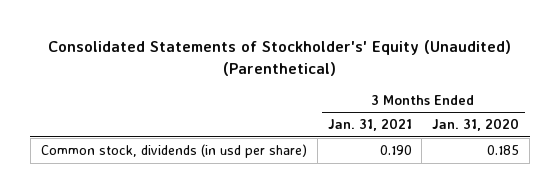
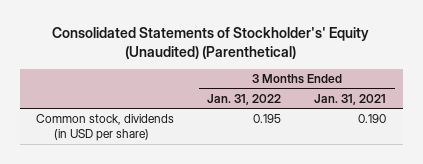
[432,118,520,132] Jan. 31, 2020 -> none
none -> [207,93,282,105] Jan. 31, 2022
[40,144,307,159] Common stock, dividends (in usd per share) -> [36,114,175,142] Common stock, dividends (in USD per share)

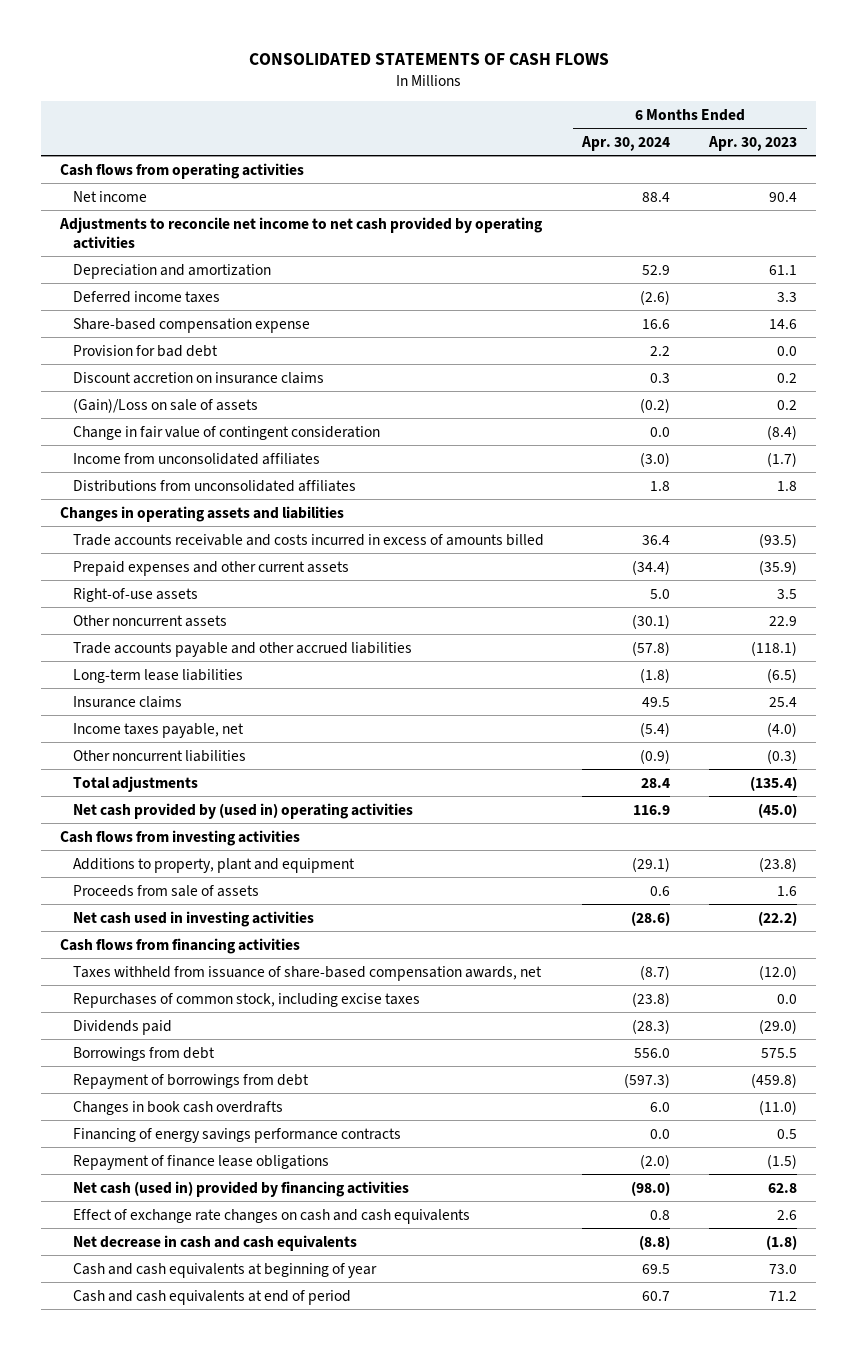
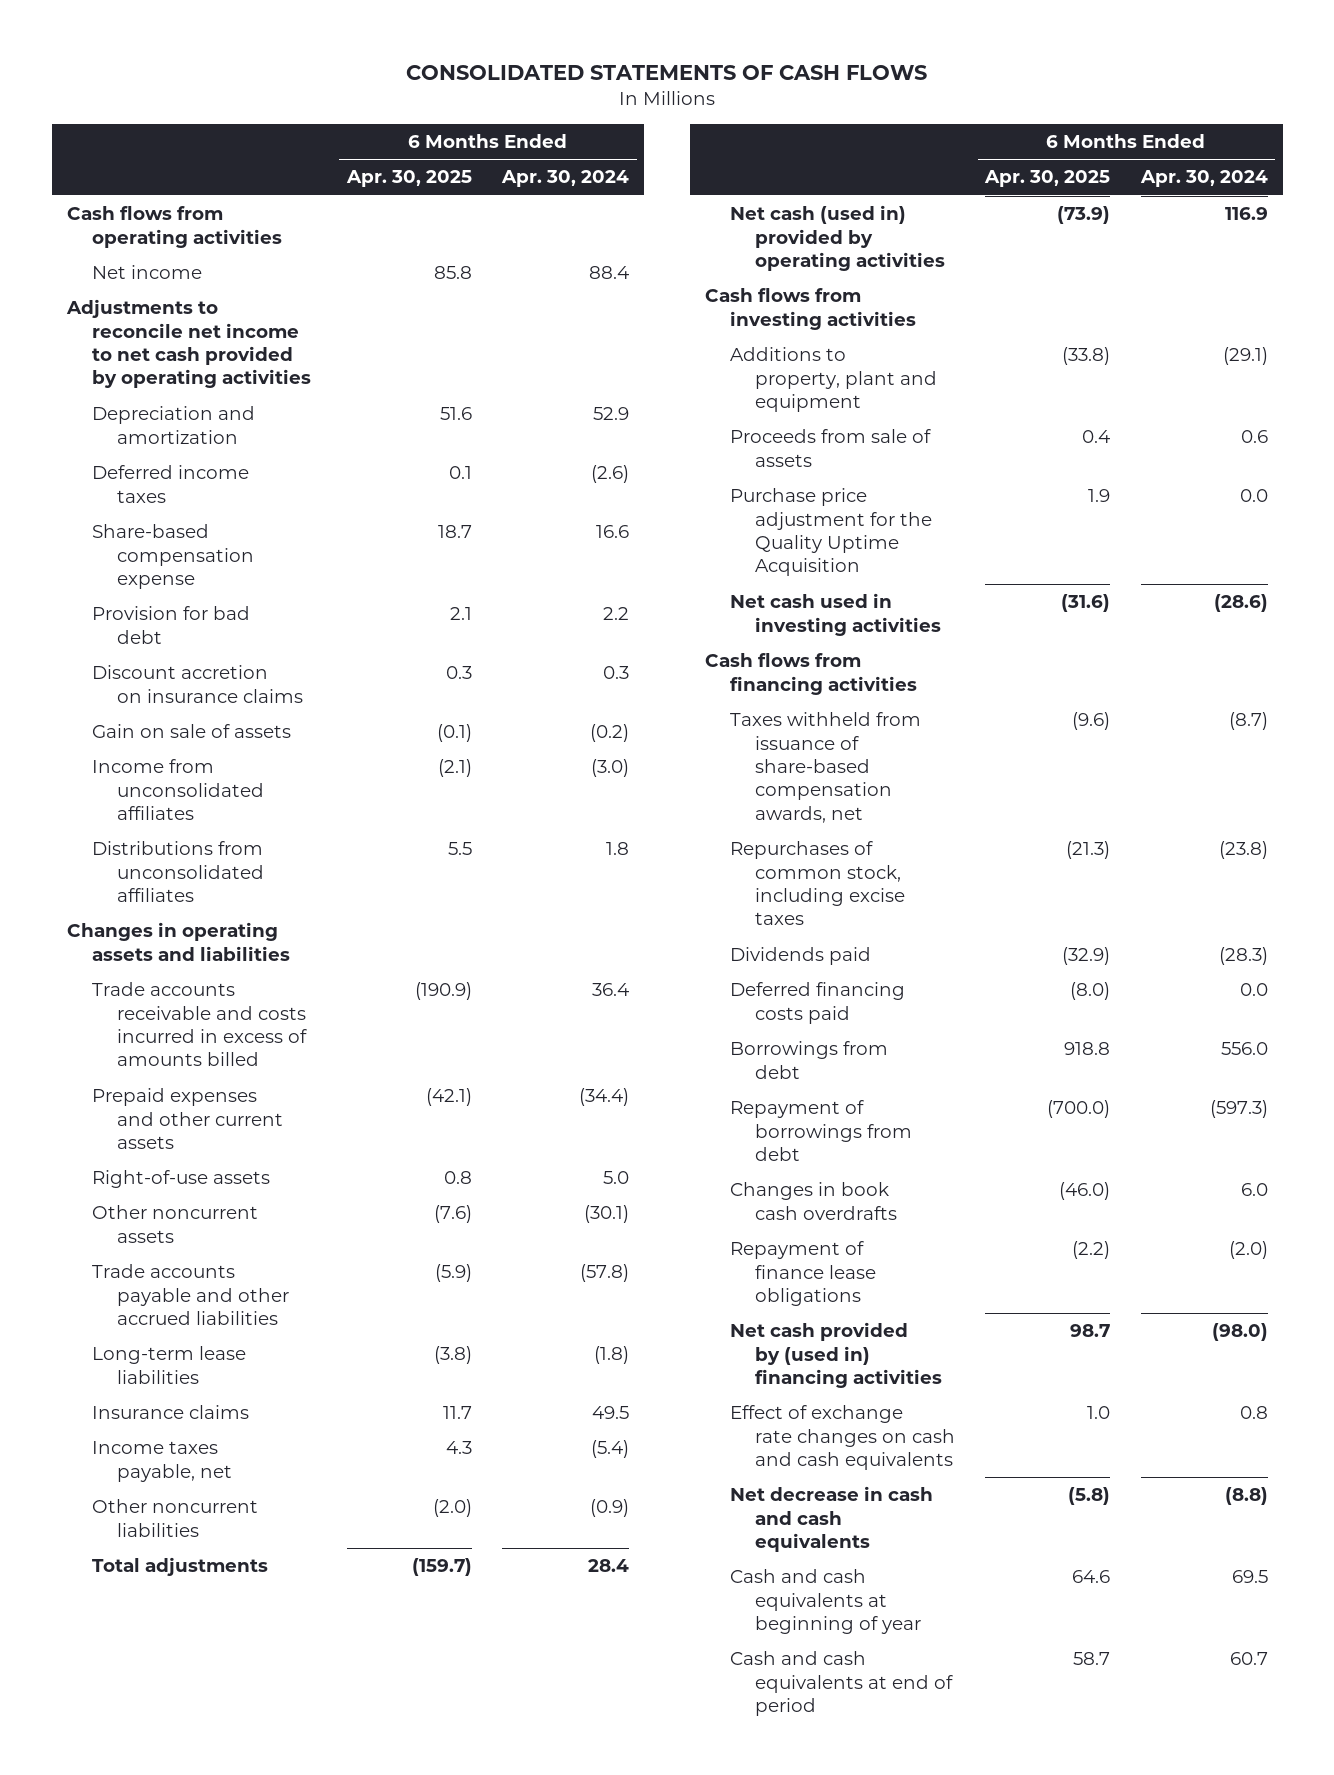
[707,135,797,151] Apr. 30, 2023 -> none
none -> [345,170,472,188] Apr. 30, 2025
[73,425,381,440] Change in fair value of contingent consideration -> none
[73,397,259,413] (Gain)/Loss on sale of assets -> [91,724,291,739] Gain on sale of assets
[73,802,414,819] Net cash provided by (used in) operating activities -> [730,205,946,271] Net cash (used in) provided by operating activities
none -> [730,488,933,577] Purchase price adjustment for the Quality Uptime Acquisition
none -> [730,982,906,1024] Deferred financing costs paid
[73,1127,402,1143] Financing of energy savings performance contracts -> none
[73,1180,410,1197] Net cash (used in) provided by financing activities -> [730,1322,943,1388] Net cash provided by (used in) financing activities

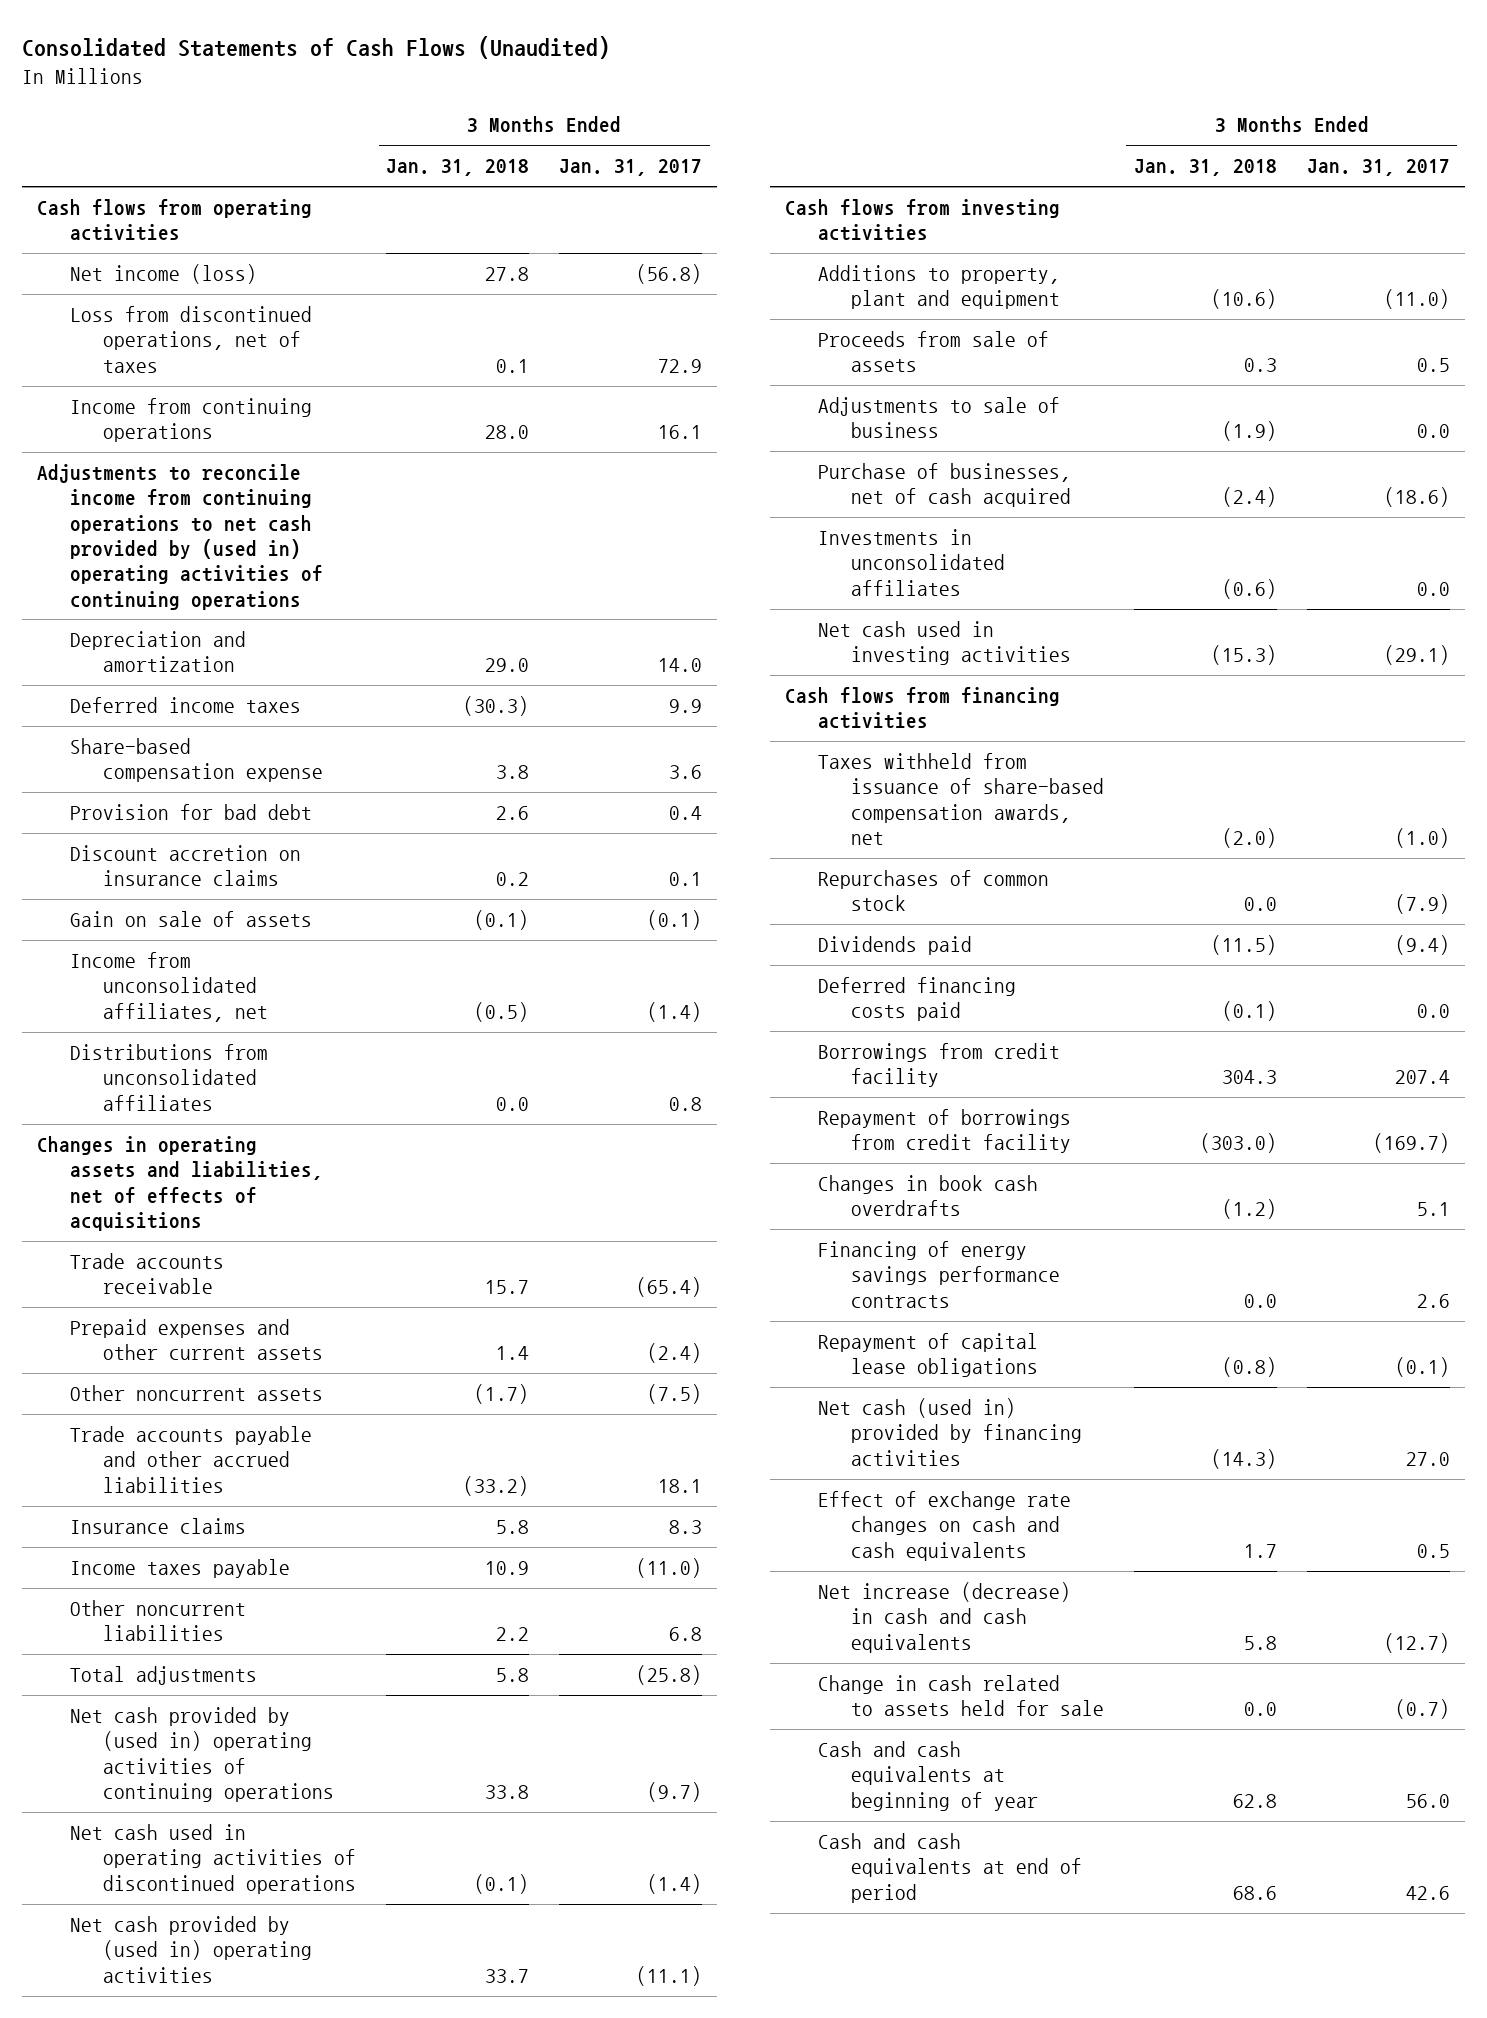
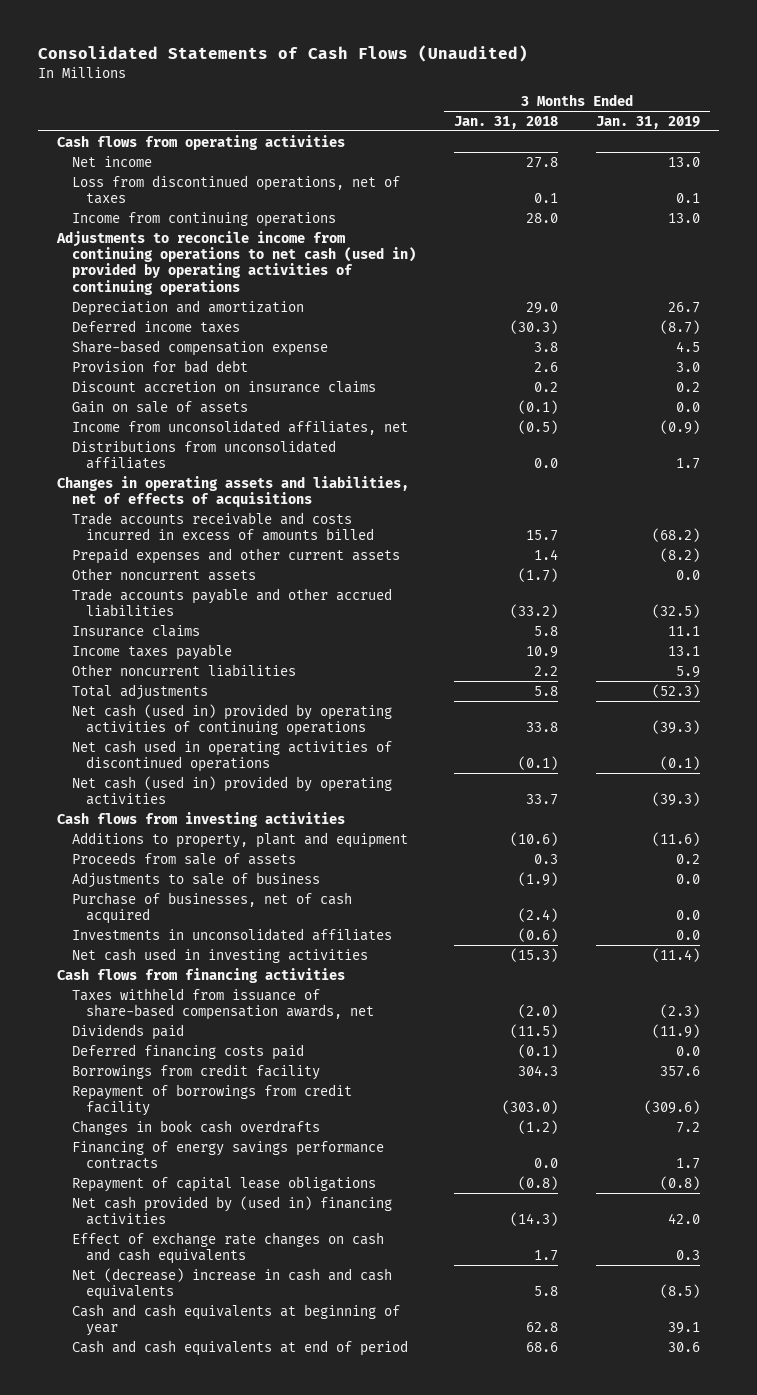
[559,159,703,177] Jan. 31, 2017 -> none
none -> [596,115,701,129] Jan. 31, 2019
[70,264,258,285] Net income (loss) -> [71,155,152,167] Net income
[37,464,324,610] Adjustments to reconcile income from continuing operations to net cash provided by (used in) operating activities of continuing operations -> [56,230,416,295] Adjustments to reconcile income from continuing operations to net cash (used in) provided by operating activities of continuing operations
[70,1253,225,1295] Trade accounts receivable -> [71,511,374,542] Trade accounts receivable and costs incurred in excess of amounts billed
[70,1707,335,1803] Net cash provided by (used in) operating activities of continuing operations -> [71,703,392,737] Net cash (used in) provided by operating activities of continuing operations
[70,1916,313,1983] Net cash provided by (used in) operating activities -> [71,775,392,806] Net cash (used in) provided by operating activities
[817,870,1049,912] Repurchases of common stock -> none
[817,1398,1082,1466] Net cash (used in) provided by financing activities -> [71,1195,392,1226] Net cash provided by (used in) financing activities
[817,1675,1104,1717] Change in cash related to assets held for sale -> none
[817,1582,1071,1653] Net increase (decrease) in cash and cash equivalents -> [71,1267,392,1301] Net (decrease) increase in cash and cash equivalents

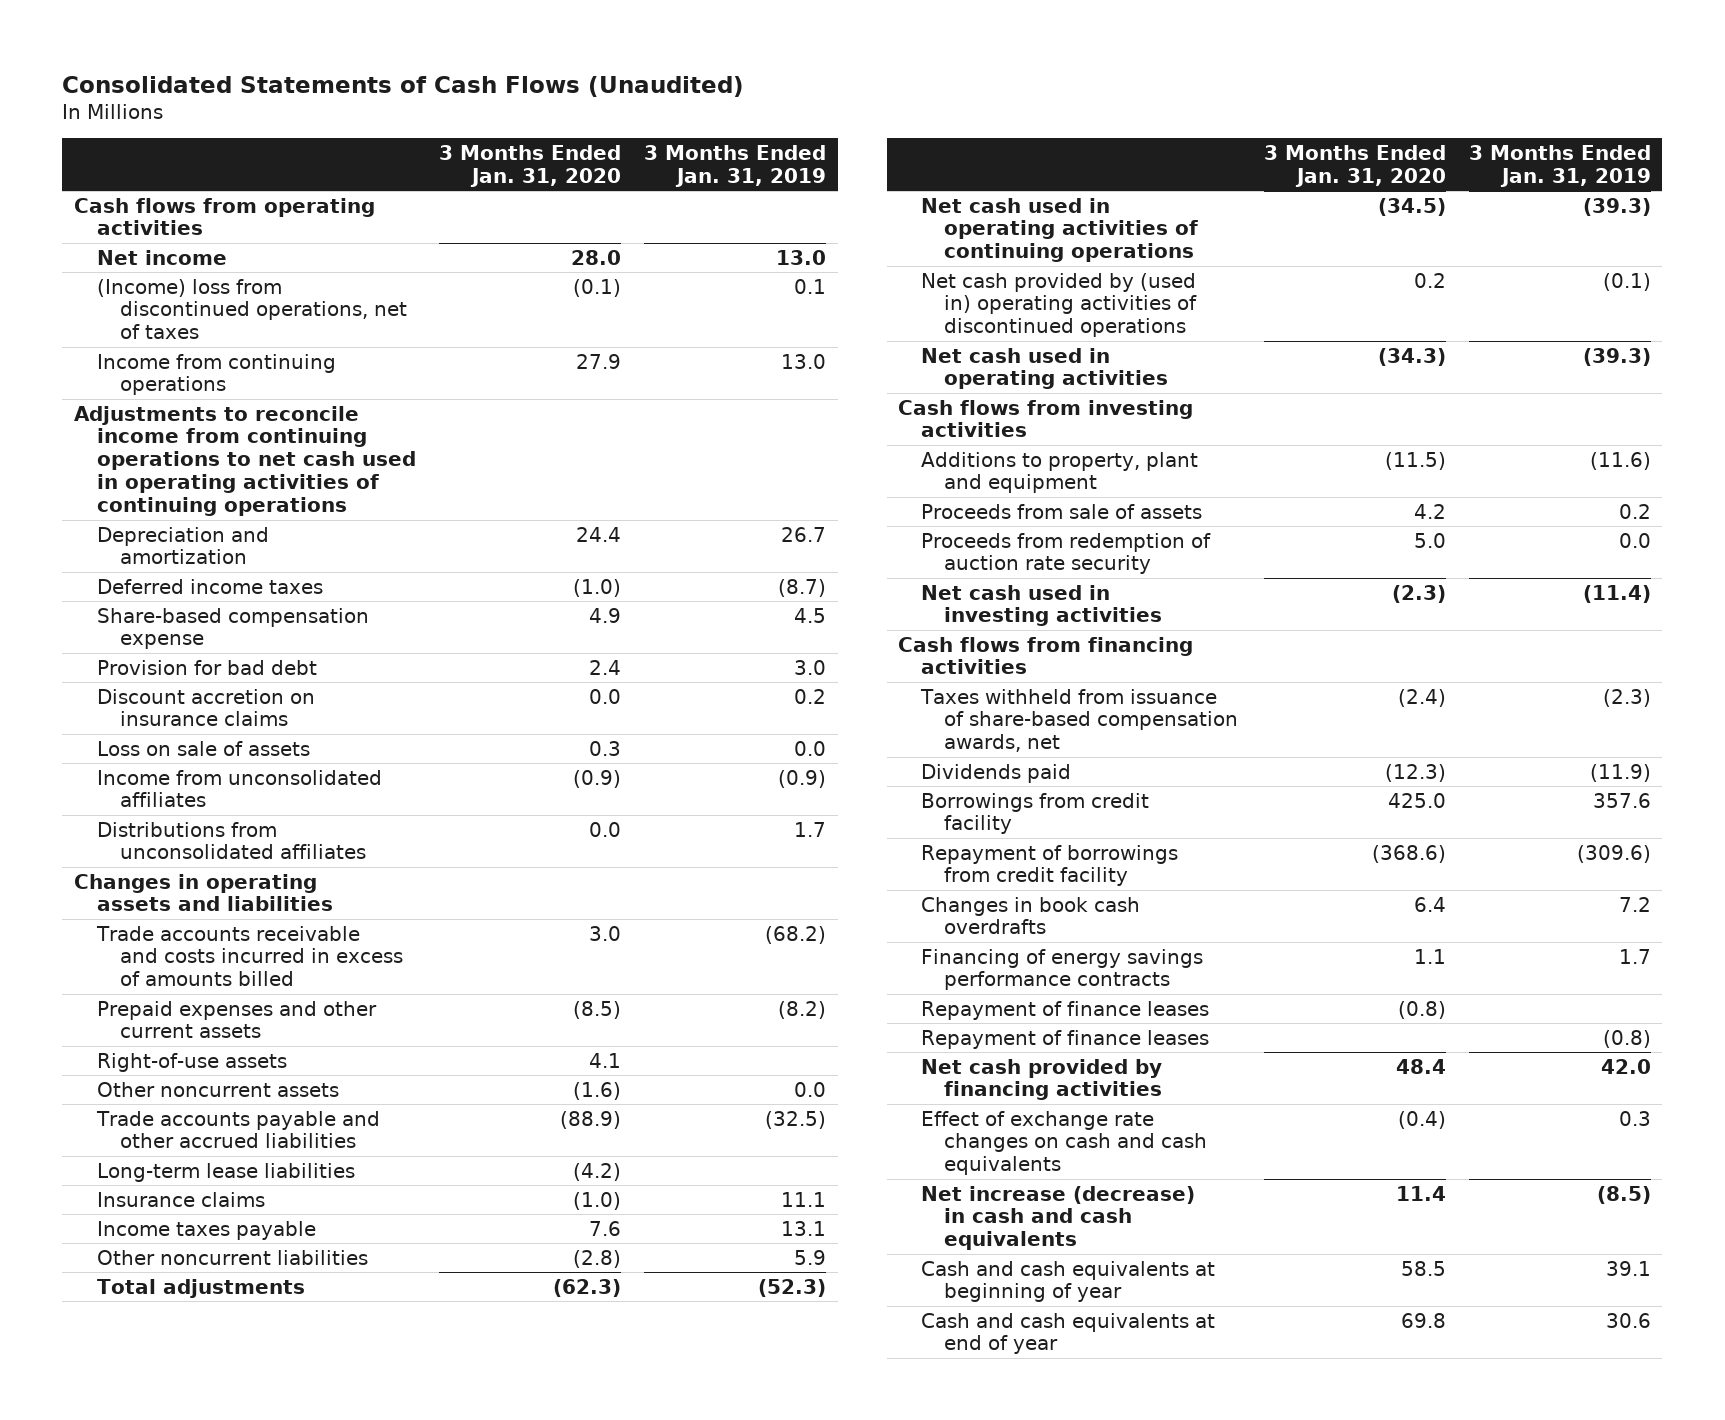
[453,115,558,129] Jan. 31, 2018 -> none
none -> [439,145,622,187] 3 Months Ended Jan. 31, 2020
[71,174,400,205] Loss from discontinued operations, net of taxes -> [96,278,407,340] (Income) loss from discontinued operations, net of taxes
[56,230,416,295] Adjustments to reconcile income from continuing operations to net cash (used in) provided by operating activities of continuing operations -> [73,405,416,517] Adjustments to reconcile income from continuing operations to net cash used in operating activities of continuing operations
[71,400,248,413] Gain on sale of assets -> [96,740,310,756] Loss on sale of assets
[71,419,408,435] Income from unconsolidated affiliates, net -> [96,769,382,808] Income from unconsolidated affiliates
[57,475,410,508] Changes in operating assets and liabilities, net of effects of acquisitions -> [73,873,333,912] Changes in operating assets and liabilities
none -> [96,1052,287,1072] Right-of-use assets
none -> [96,1162,355,1182] Long-term lease liabilities
[71,703,392,737] Net cash (used in) provided by operating activities of continuing operations -> [921,197,1199,263] Net cash used in operating activities of continuing operations
[71,739,392,773] Net cash used in operating activities of discontinued operations -> [921,272,1198,338] Net cash provided by (used in) operating activities of discontinued operations
[71,775,392,806] Net cash (used in) provided by operating activities -> [921,347,1169,390] Net cash used in operating activities
[71,871,320,888] Adjustments to sale of business -> none
[71,891,352,925] Purchase of businesses, net of cash acquired -> none
[71,927,392,941] Investments in unconsolidated affiliates -> none
none -> [921,532,1212,575] Proceeds from redemption of auction rate security
[71,1043,304,1060] Deferred financing costs paid -> none
none -> [921,1000,1210,1020] Repayment of finance leases
[71,1175,376,1192] Repayment of capital lease obligations -> [921,1029,1210,1049] Repayment of finance leases
[71,1195,392,1226] Net cash provided by (used in) financing activities -> [921,1058,1163,1101] Net cash provided by financing activities
[71,1267,392,1301] Net (decrease) increase in cash and cash equivalents -> [921,1185,1196,1251] Net increase (decrease) in cash and cash equivalents
[71,1339,408,1356] Cash and cash equivalents at end of period -> [921,1312,1216,1355] Cash and cash equivalents at end of year

